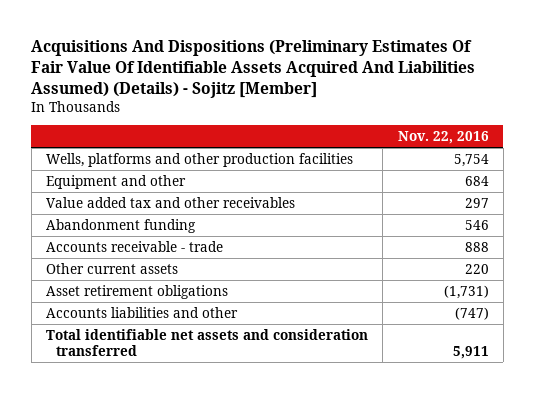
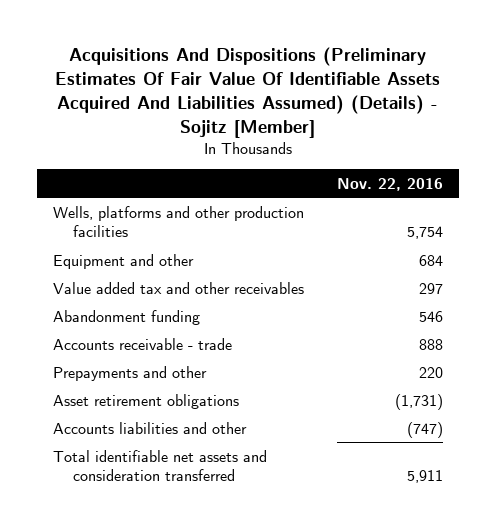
[46,262,179,274] Other current assets -> [52,365,207,381] Prepayments and other

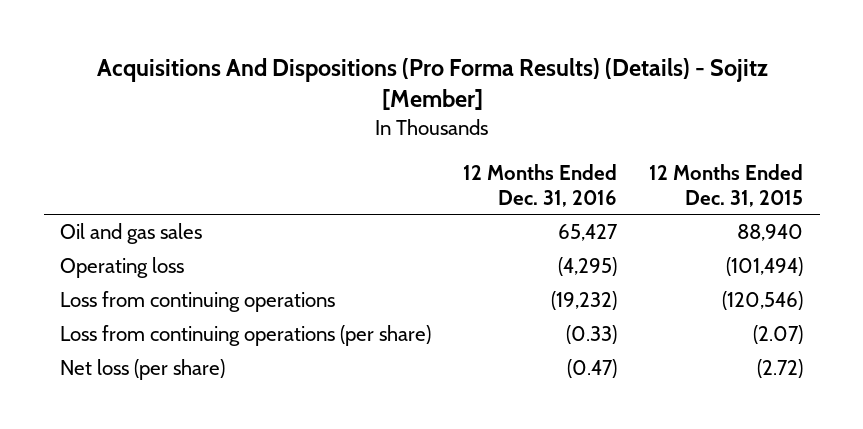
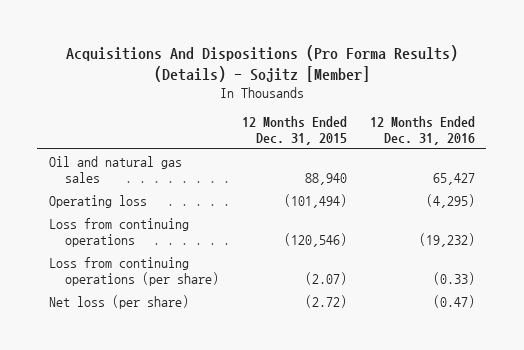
[59,222,202,244] Oil and gas sales -> [48,155,182,183] Oil and natural gas sales

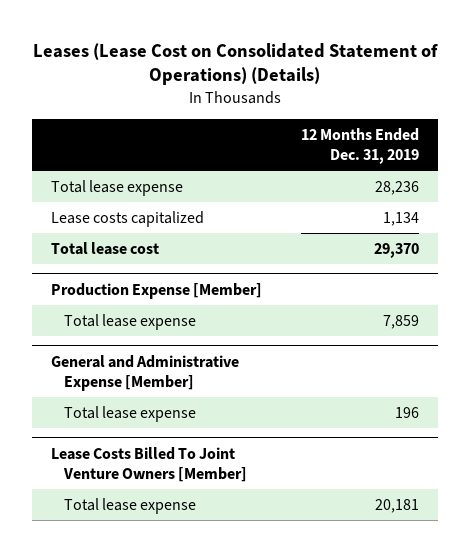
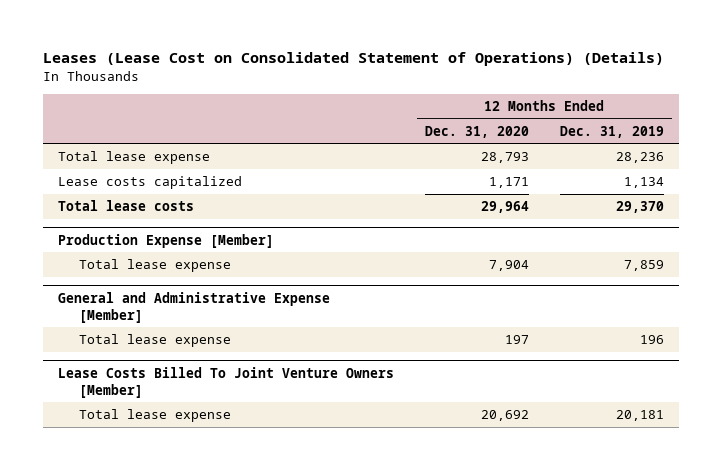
none -> [425,125,530,138] Dec. 31, 2020
[51,241,160,255] Total lease cost -> [58,200,195,212] Total lease costs

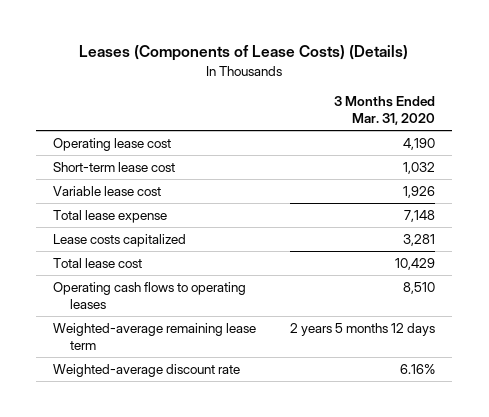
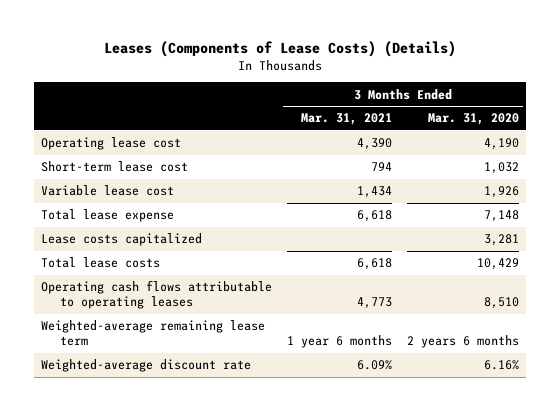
none -> [301,113,393,126] Mar. 31, 2021
[53,257,143,268] Total lease cost -> [41,257,161,269] Total lease costs
[53,281,247,309] Operating cash flows to operating leases -> [41,280,273,310] Operating cash flows attributable to operating leases
[290,322,436,336] 2 years 5 months 12 days -> [407,335,520,349] 2 years 6 months

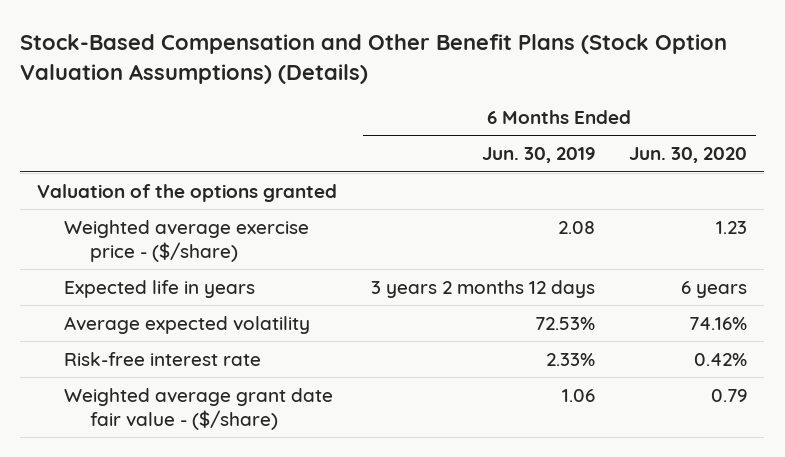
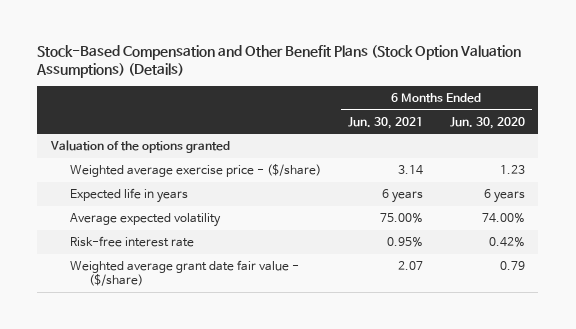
[482,147,596,164] Jun. 30, 2019 -> none
none -> [347,116,423,129] Jun. 30, 2021
[689,317,748,331] 74.16% -> [481,213,525,224] 74.00%

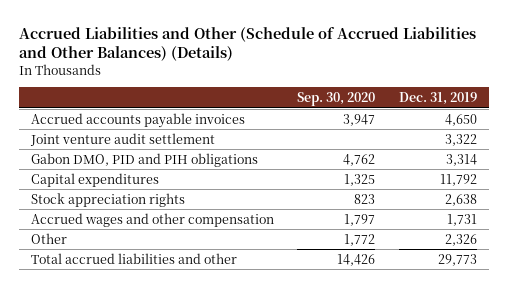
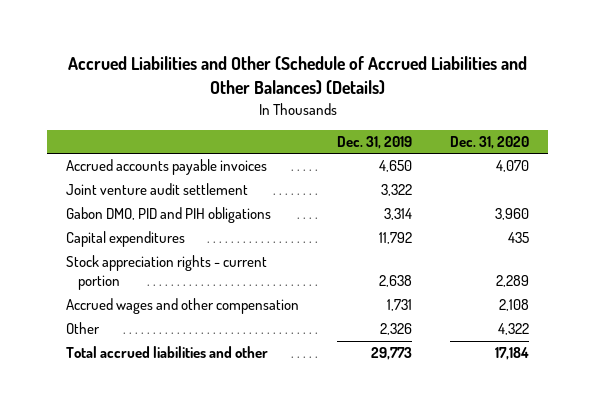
[297,92,376,107] Sep. 30, 2020 -> none
none -> [450,136,530,150] Dec. 31, 2020
[31,192,186,207] Stock appreciation rights -> [65,255,267,291] Stock appreciation rights - current portion

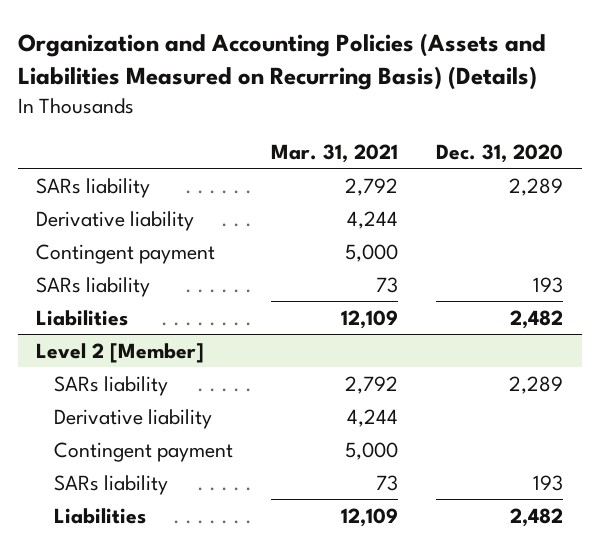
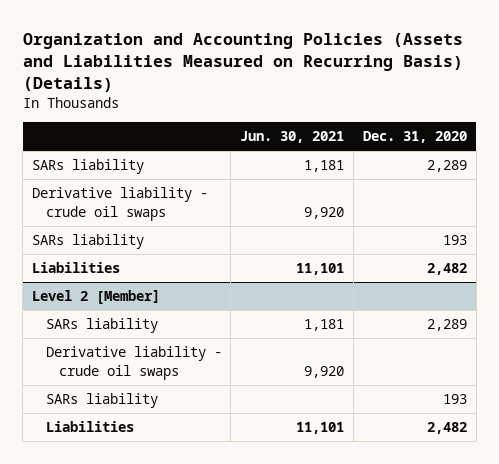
[271,143,399,163] Mar. 31, 2021 -> none
none -> [240,131,345,144] Jun. 30, 2021
[36,243,216,264] Contingent payment -> none
[36,210,195,231] Derivative liability -> [32,187,209,221] Derivative liability - crude oil swaps
[54,441,234,462] Contingent payment -> none
[54,408,213,429] Derivative liability -> [45,346,222,380] Derivative liability - crude oil swaps

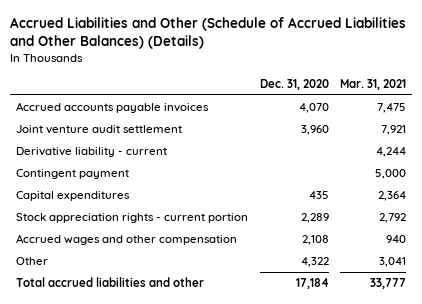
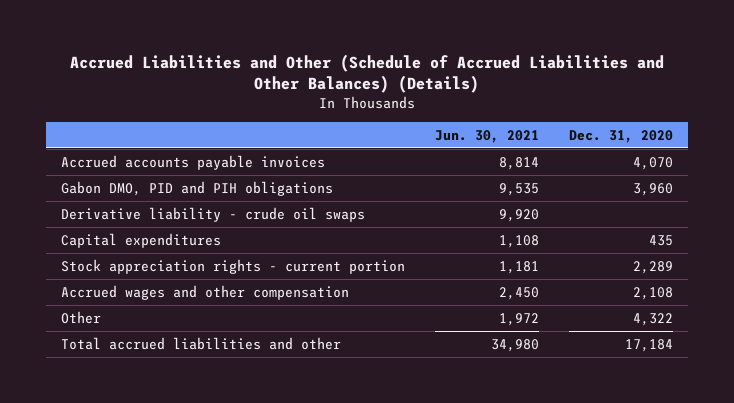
[340,79,407,91] Mar. 31, 2021 -> none
none -> [435,129,540,143] Jun. 30, 2021
[15,168,129,179] Contingent payment -> none
[15,124,182,134] Joint venture audit settlement -> [61,180,334,196] Gabon DMO, PID and PIH obligations
[15,146,167,157] Derivative liability - current -> [61,206,366,222] Derivative liability - crude oil swaps

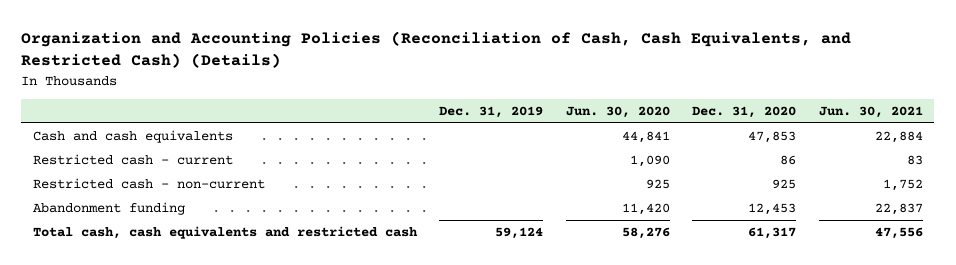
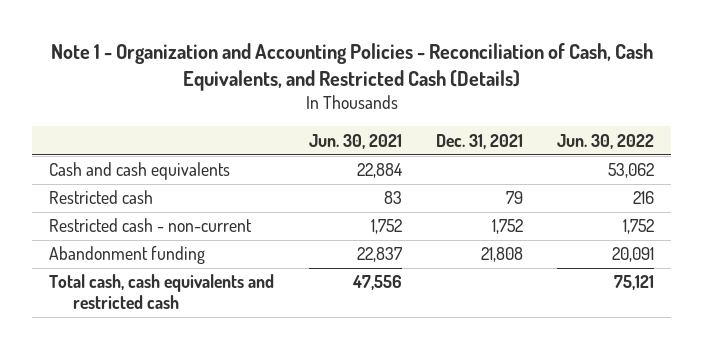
[21,31,852,69] Organization and Accounting Policies (Reconciliation of Cash, Cash Equivalents, and Restricted Cash) (Details) -> [50,42,653,91] Note 1 - Organization and Accounting Policies - Reconciliation of Cash, Cash Equivalents, and Restricted Cash (Details)
[439,105,544,118] Dec. 31, 2019 -> none
[565,105,670,118] Jun. 30, 2020 -> none
[692,105,797,118] Dec. 31, 2020 -> none
none -> [435,133,523,149] Dec. 31, 2021
none -> [557,133,655,149] Jun. 30, 2022
[32,154,233,166] Restricted cash - current -> [49,190,154,205] Restricted cash

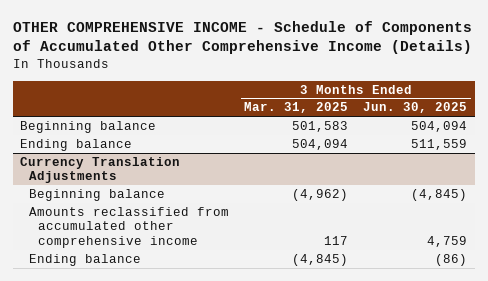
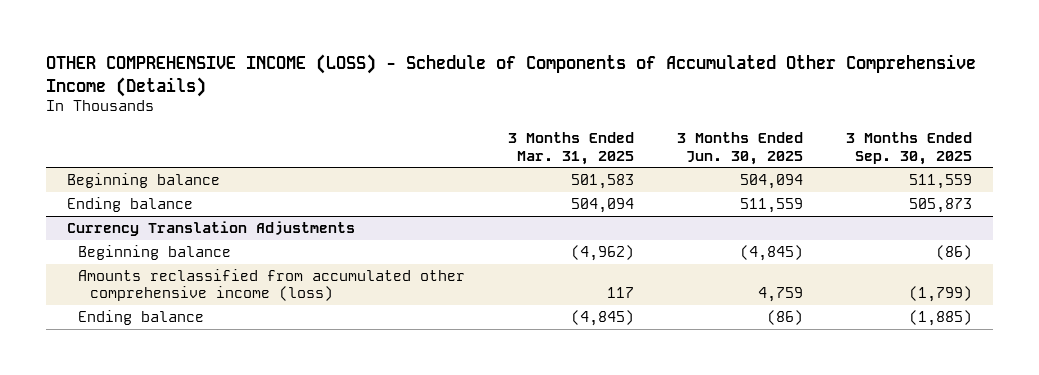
[12,21,472,55] OTHER COMPREHENSIVE INCOME - Schedule of Components of Accumulated Other Comprehensive Income (Details) -> [45,53,976,97] OTHER COMPREHENSIVE INCOME (LOSS) - Schedule of Components of Accumulated Other Comprehensive Income (Details)
none -> [845,132,972,165] 3 Months Ended Sep. 30, 2025
[29,207,230,248] Amounts reclassified from accumulated other comprehensive income -> [78,268,466,302] Amounts reclassified from accumulated other comprehensive income (loss)

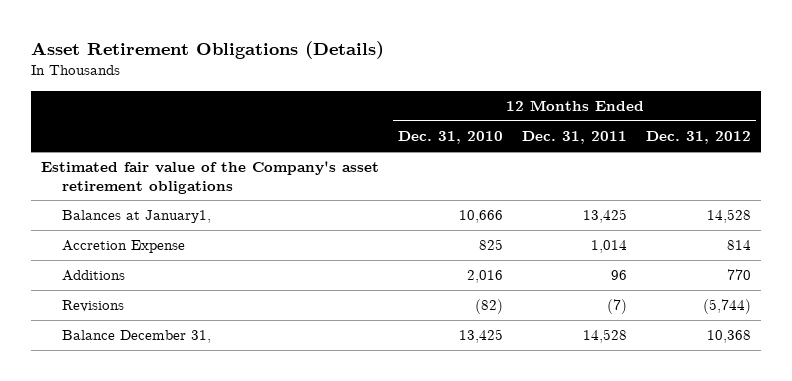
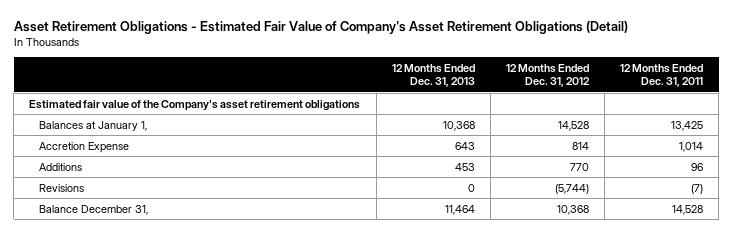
[31,40,385,59] Asset Retirement Obligations (Details) -> [13,21,628,35] Asset Retirement Obligations - Estimated Fair Value of Company's Asset Retirement Obligations (Detail)
[398,131,504,145] Dec. 31, 2010 -> none
none -> [391,64,475,88] 12 Months Ended Dec. 31, 2013
[62,210,212,224] Balances at January1, -> [39,120,148,131] Balances at January 1,

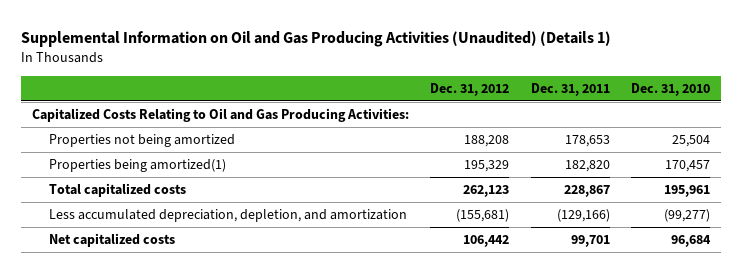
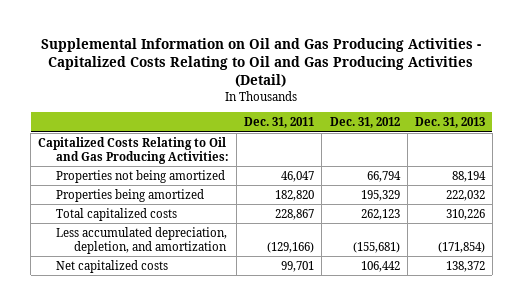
[21,30,612,47] Supplemental Information on Oil and Gas Producing Activities (Unaudited) (Details 1) -> [41,37,482,87] Supplemental Information on Oil and Gas Producing Activities - Capitalized Costs Relating to Oil and Gas Producing Activities (Detail)
[630,82,710,96] Dec. 31, 2010 -> none
none -> [414,117,485,129] Dec. 31, 2013
[464,135,510,148] 188,208 -> [366,170,401,182] 66,794
[564,135,610,148] 178,653 -> [281,170,315,182] 46,047
[49,159,227,173] Properties being amortized(1) -> [56,188,205,202] Properties being amortized

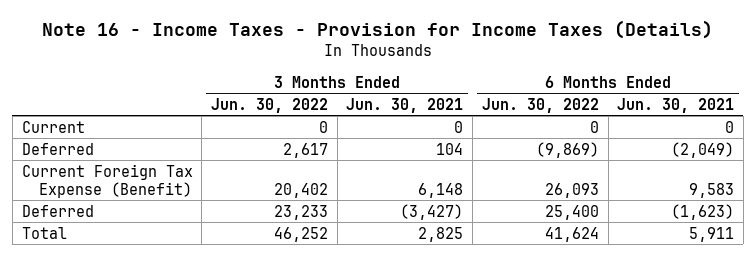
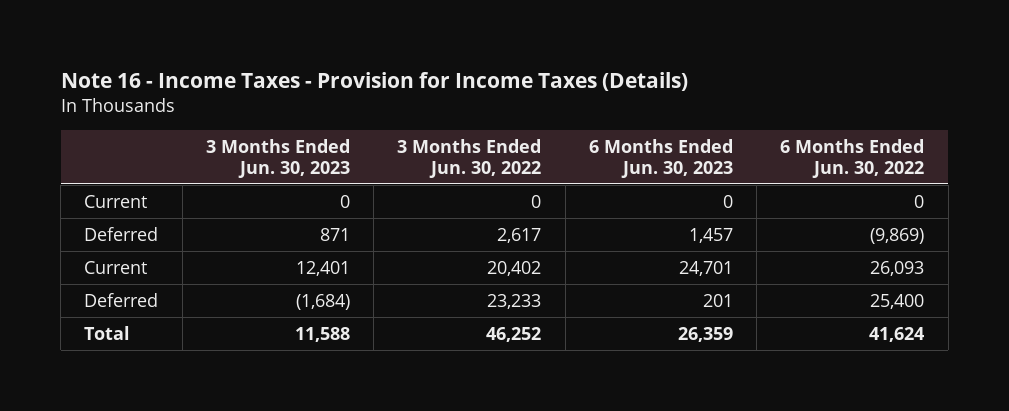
[346,97,464,113] Jun. 30, 2021 -> none
[617,97,735,113] Jun. 30, 2021 -> none
none -> [205,138,350,178] 3 Months Ended Jun. 30, 2023
none -> [588,138,733,178] 6 Months Ended Jun. 30, 2023
[21,163,193,198] Current Foreign Tax Expense (Benefit) -> [84,260,148,274] Current

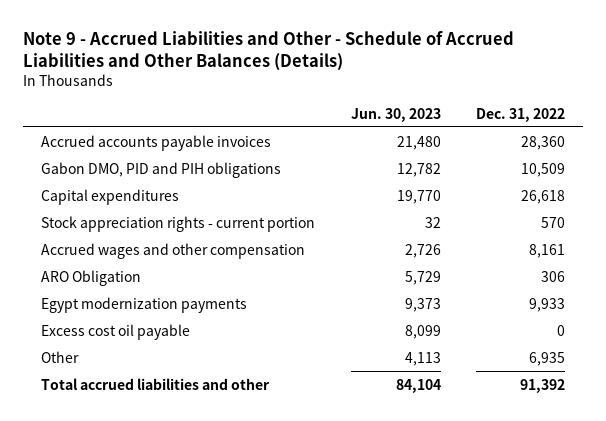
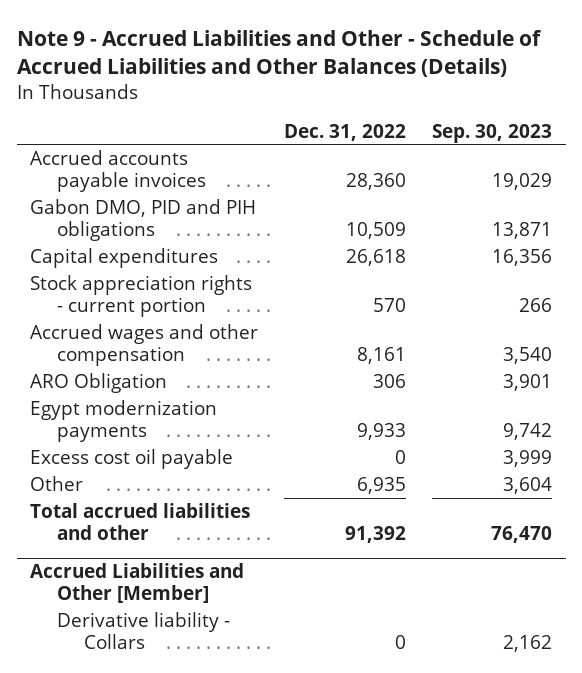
[350,107,441,122] Jun. 30, 2023 -> none
none -> [432,123,553,143] Sep. 30, 2023
none -> [29,562,244,604] Accrued Liabilities and Other [Member]
none -> [56,611,230,650] Derivative liability - Collars

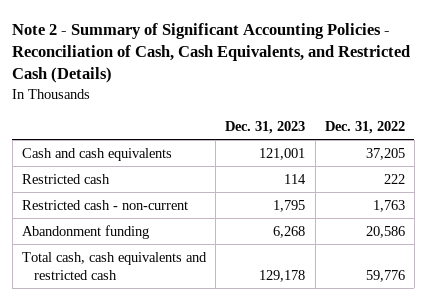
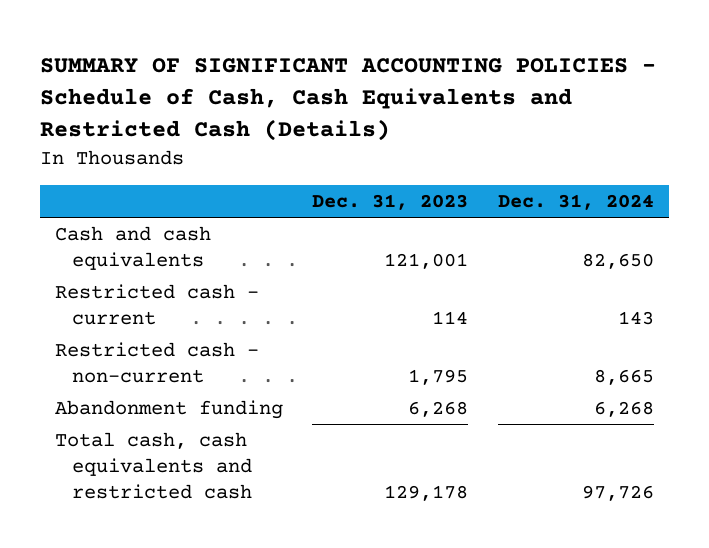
[12,22,411,84] Note 2 - Summary of Significant Accounting Policies - Reconciliation of Cash, Cash Equivalents, and Restricted Cash (Details) -> [40,58,657,142] SUMMARY OF SIGNIFICANT ACCOUNTING POLICIES - Schedule of Cash, Cash Equivalents and Restricted Cash (Details)
[324,120,405,134] Dec. 31, 2022 -> none
none -> [497,193,654,210] Dec. 31, 2024
[22,173,111,184] Restricted cash -> [55,284,260,326] Restricted cash - current

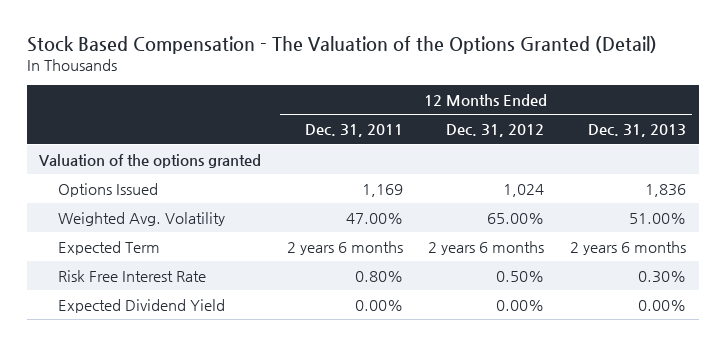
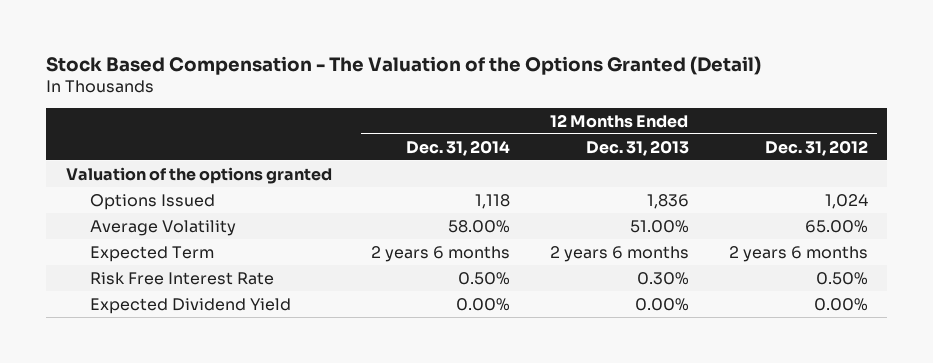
[304,124,403,138] Dec. 31, 2011 -> none
none -> [406,139,511,156] Dec. 31, 2014
[58,211,226,226] Weighted Avg. Volatility -> [89,219,236,236] Average Volatility

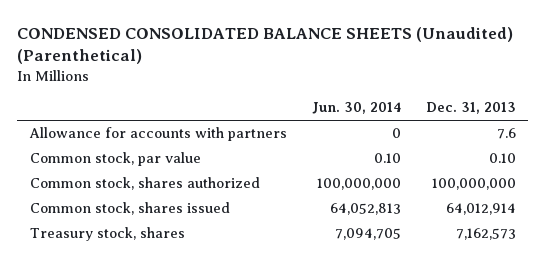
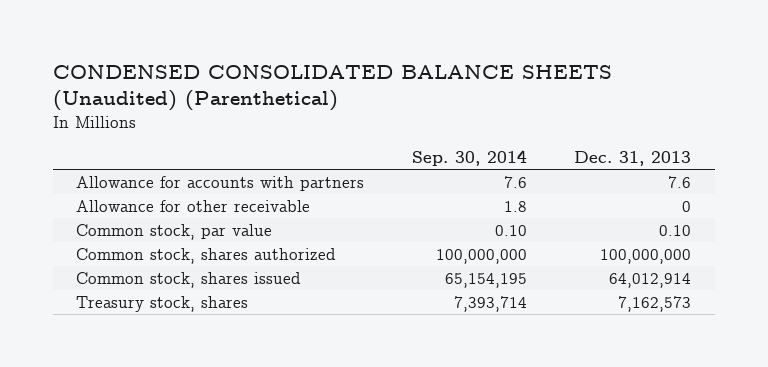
[311,102,401,115] Jun. 30, 2014 -> none
none -> [411,149,527,166] Sep. 30, 2014
none -> [76,199,311,212] Allowance for other receivable

